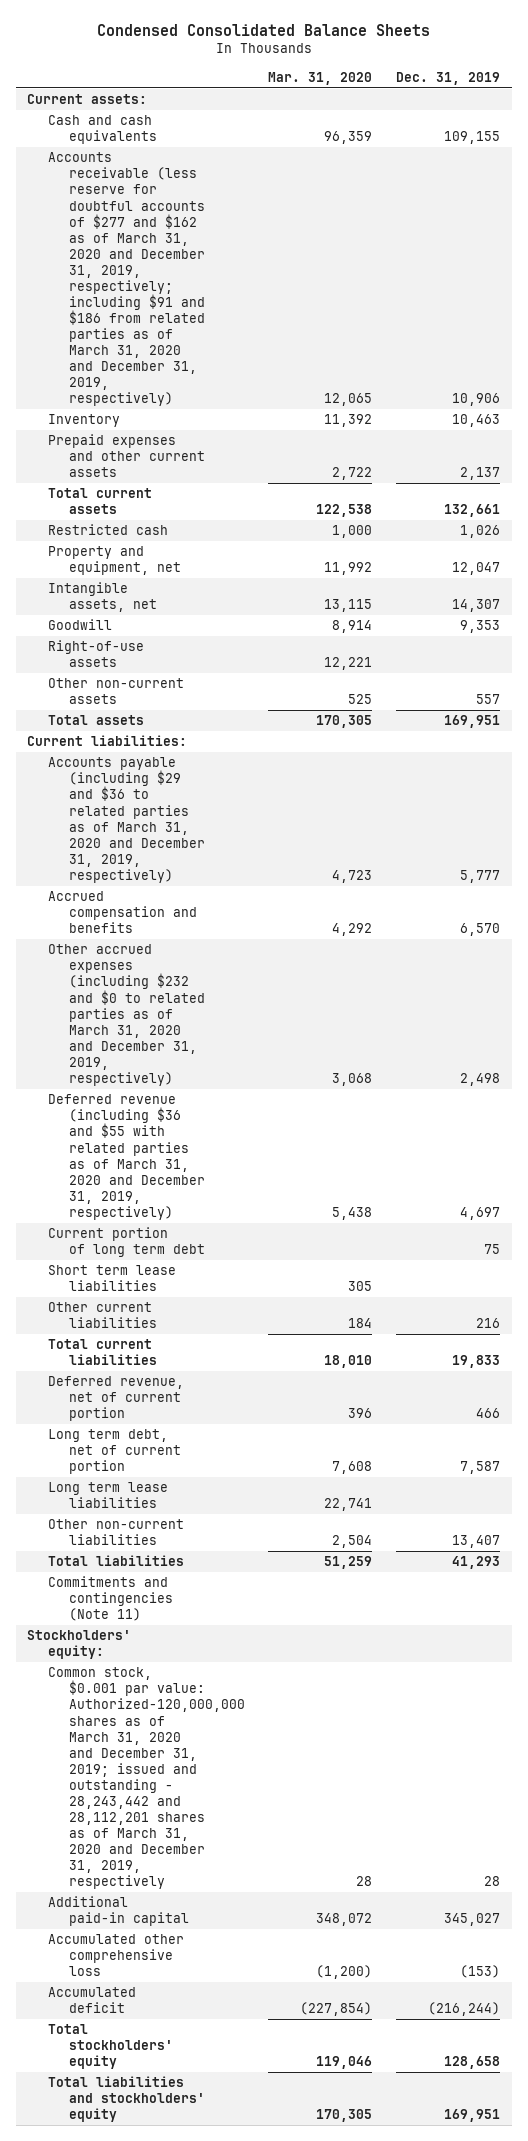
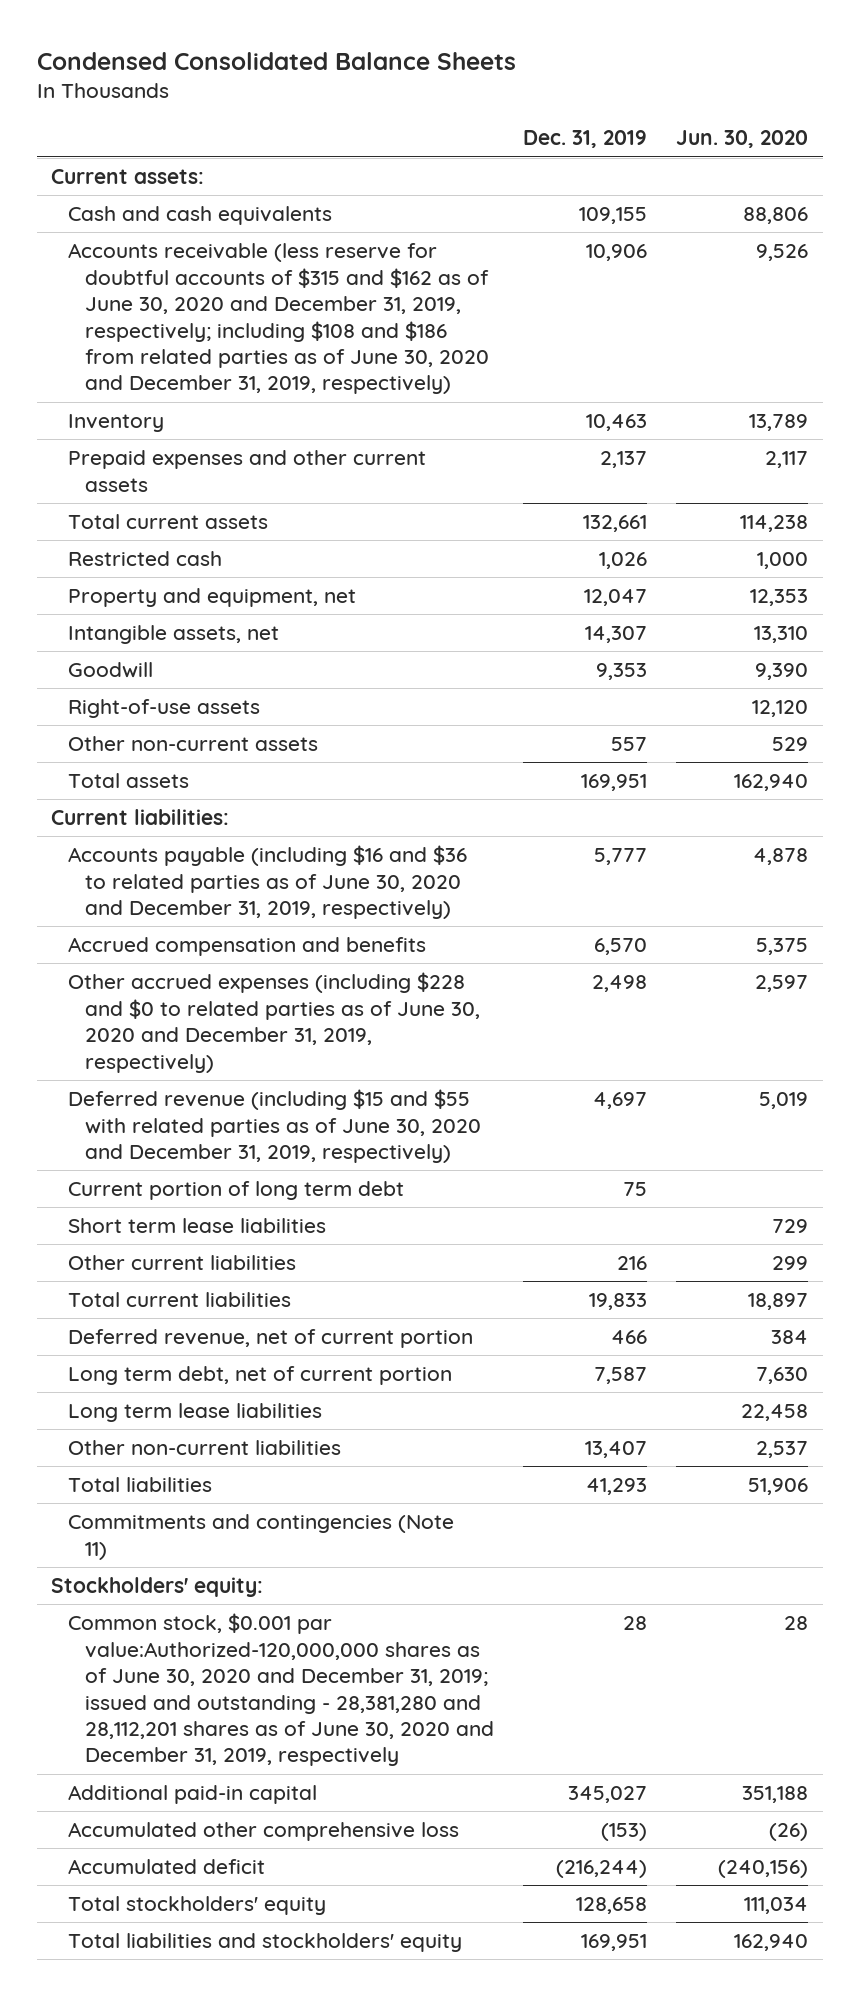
[268,71,373,85] Mar. 31, 2020 -> none
none -> [676,130,809,149] Jun. 30, 2020
[48,152,205,407] Accounts receivable (less reserve for doubtful accounts of $277 and $162 as of March 31, 2020 and December 31, 2019, respectively; including $91 and $186 from related parties as of March 31, 2020 and December 31, 2019, respectively) -> [68,243,490,395] Accounts receivable (less reserve for doubtful accounts of $315 and $162 as of June 30, 2020 and December 31, 2019, respectively; including $108 and $186 from related parties as of June 30, 2020 and December 31, 2019, respectively)
[48,757,205,883] Accounts payable (including $29 and $36 to related parties as of March 31, 2020 and December 31, 2019, respectively) -> [68,845,468,920] Accounts payable (including $16 and $36 to related parties as of June 30, 2020 and December 31, 2019, respectively)
[48,944,205,1086] Other accrued expenses (including $232 and $0 to related parties as of March 31, 2020 and December 31, 2019, respectively) -> [68,972,481,1073] Other accrued expenses (including $228 and $0 to related parties as of June 30, 2020 and December 31, 2019, respectively)
[48,1094,205,1220] Deferred revenue (including $36 and $55 with related parties as of March 31, 2020 and December 31, 2019, respectively) -> [68,1089,482,1164] Deferred revenue (including $15 and $55 with related parties as of June 30, 2020 and December 31, 2019, respectively)
[48,1667,245,1890] Common stock, $0.001 par value: Authorized-120,000,000 shares as of March 31, 2020 and December 31, 2019; issued and outstanding - 28,243,442 and 28,112,201 shares as of March 31, 2020 and December 31, 2019, respectively -> [68,1613,495,1767] Common stock, $0.001 par value:Authorized-120,000,000 shares as of June 30, 2020 and December 31, 2019; issued and outstanding - 28,381,280 and 28,112,201 shares as of June 30, 2020 and December 31, 2019, respectively

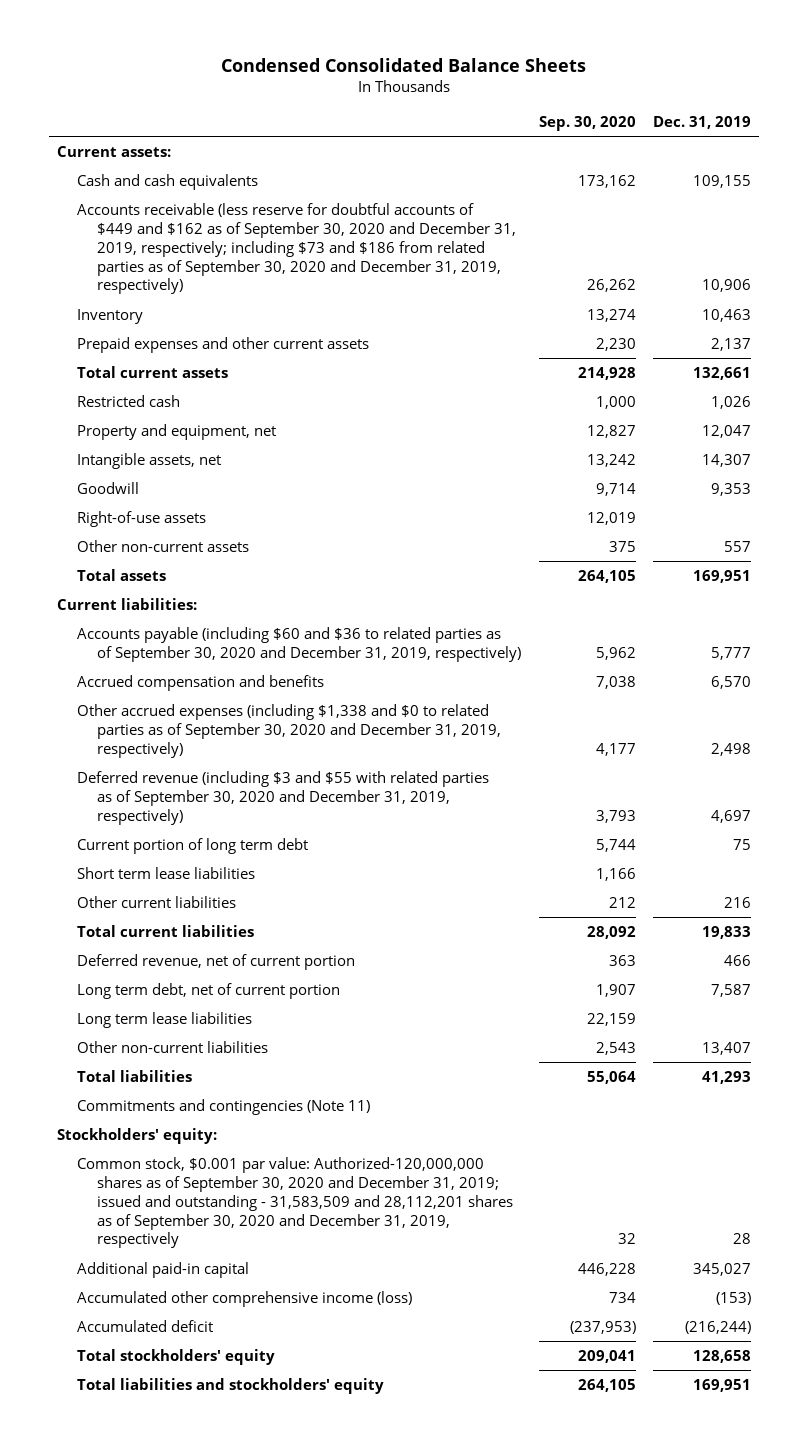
[676,130,809,149] Jun. 30, 2020 -> none
none -> [538,116,636,132] Sep. 30, 2020
[68,243,490,395] Accounts receivable (less reserve for doubtful accounts of $315 and $162 as of June 30, 2020 and December 31, 2019, respectively; including $108 and $186 from related parties as of June 30, 2020 and December 31, 2019, respectively) -> [77,202,517,295] Accounts receivable (less reserve for doubtful accounts of $449 and $162 as of September 30, 2020 and December 31, 2019, respectively; including $73 and $186 from related parties as of September 30, 2020 and December 31, 2019, respectively)
[68,845,468,920] Accounts payable (including $16 and $36 to related parties as of June 30, 2020 and December 31, 2019, respectively) -> [77,626,522,662] Accounts payable (including $60 and $36 to related parties as of September 30, 2020 and December 31, 2019, respectively)
[68,972,481,1073] Other accrued expenses (including $228 and $0 to related parties as of June 30, 2020 and December 31, 2019, respectively) -> [77,703,502,758] Other accrued expenses (including $1,338 and $0 to related parties as of September 30, 2020 and December 31, 2019, respectively)
[68,1089,482,1164] Deferred revenue (including $15 and $55 with related parties as of June 30, 2020 and December 31, 2019, respectively) -> [77,770,490,825] Deferred revenue (including $3 and $55 with related parties as of September 30, 2020 and December 31, 2019, respectively)
[68,1613,495,1767] Common stock, $0.001 par value:Authorized-120,000,000 shares as of June 30, 2020 and December 31, 2019; issued and outstanding - 28,381,280 and 28,112,201 shares as of June 30, 2020 and December 31, 2019, respectively -> [77,1156,514,1249] Common stock, $0.001 par value: Authorized-120,000,000 shares as of September 30, 2020 and December 31, 2019; issued and outstanding - 31,583,509 and 28,112,201 shares as of September 30, 2020 and December 31, 2019, respectively
[68,1822,460,1842] Accumulated other comprehensive loss -> [77,1290,413,1307] Accumulated other comprehensive income (loss)

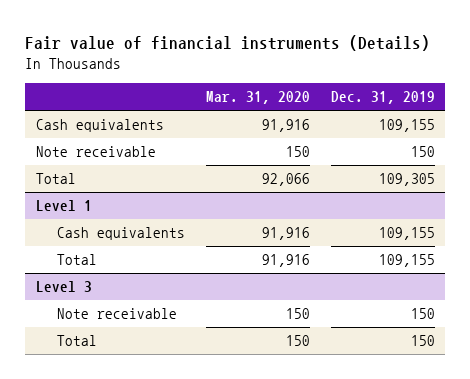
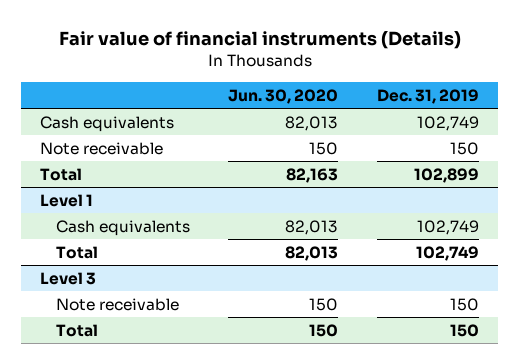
[205,91,310,105] Mar. 31, 2020 -> none
none -> [228,88,339,104] Jun. 30, 2020
[378,119,435,133] 109,155 -> [416,115,479,131] 102,749
[378,173,435,187] 109,305 -> [413,167,479,183] 102,899
[378,227,435,241] 109,155 -> [416,219,479,235] 102,749
[378,254,435,268] 109,155 -> [415,245,479,261] 102,749

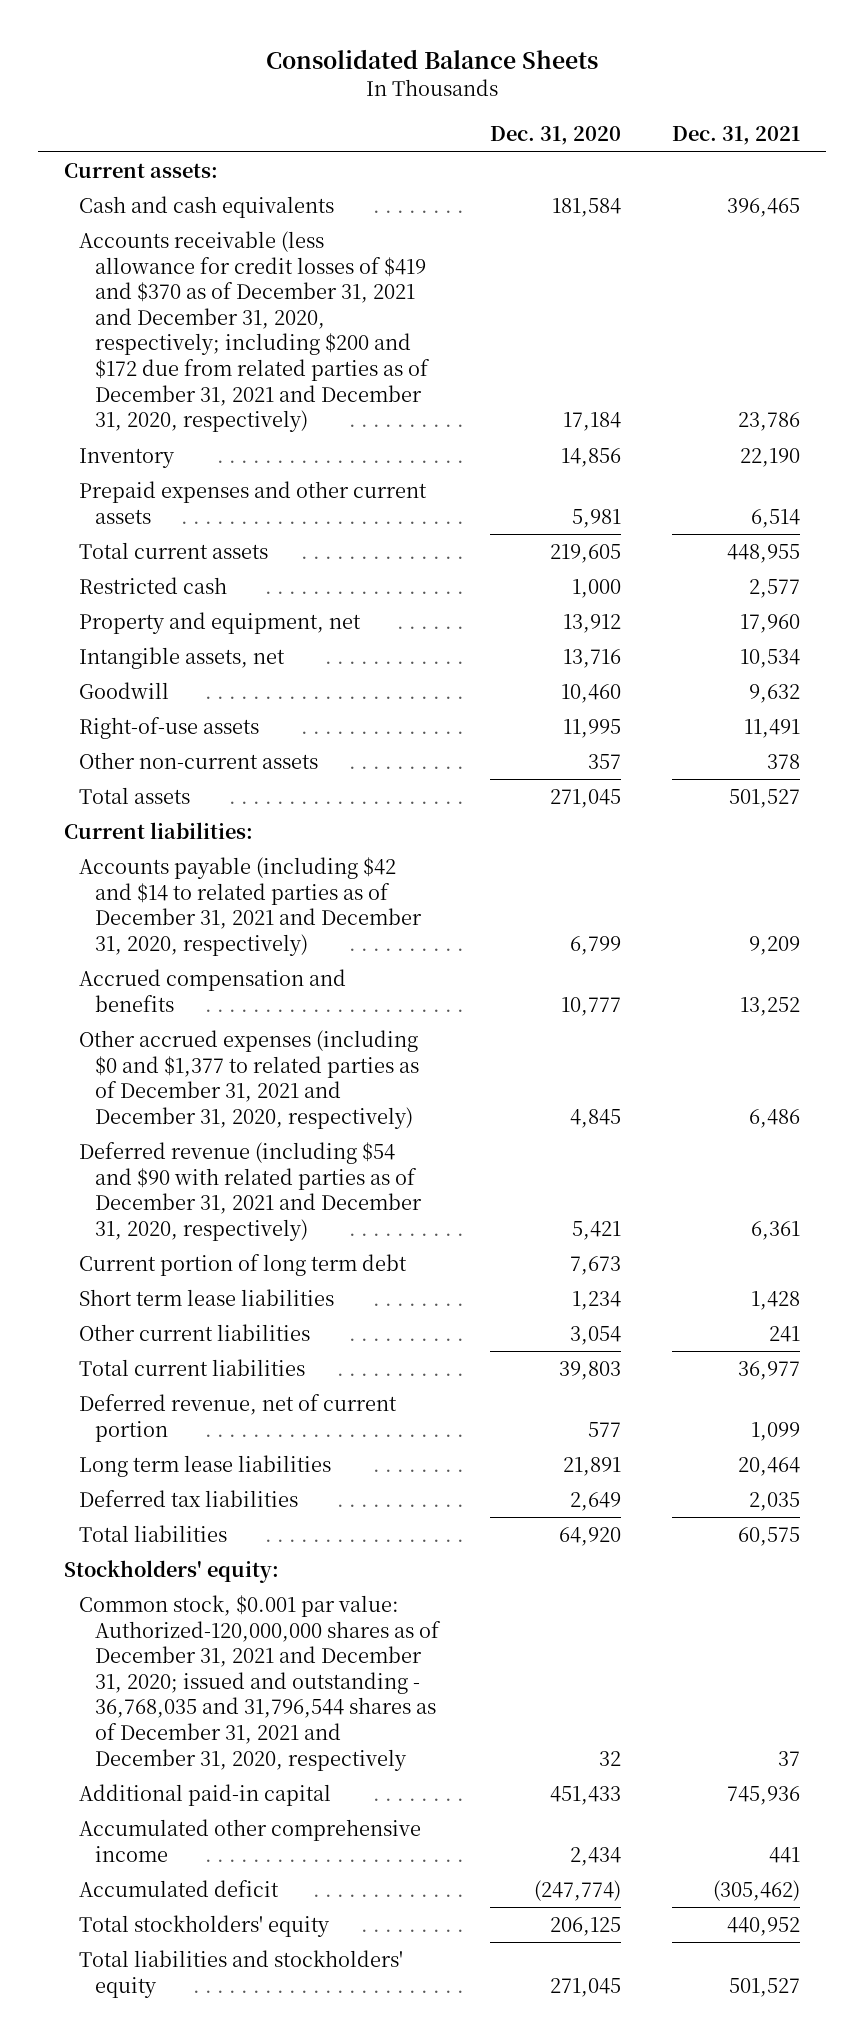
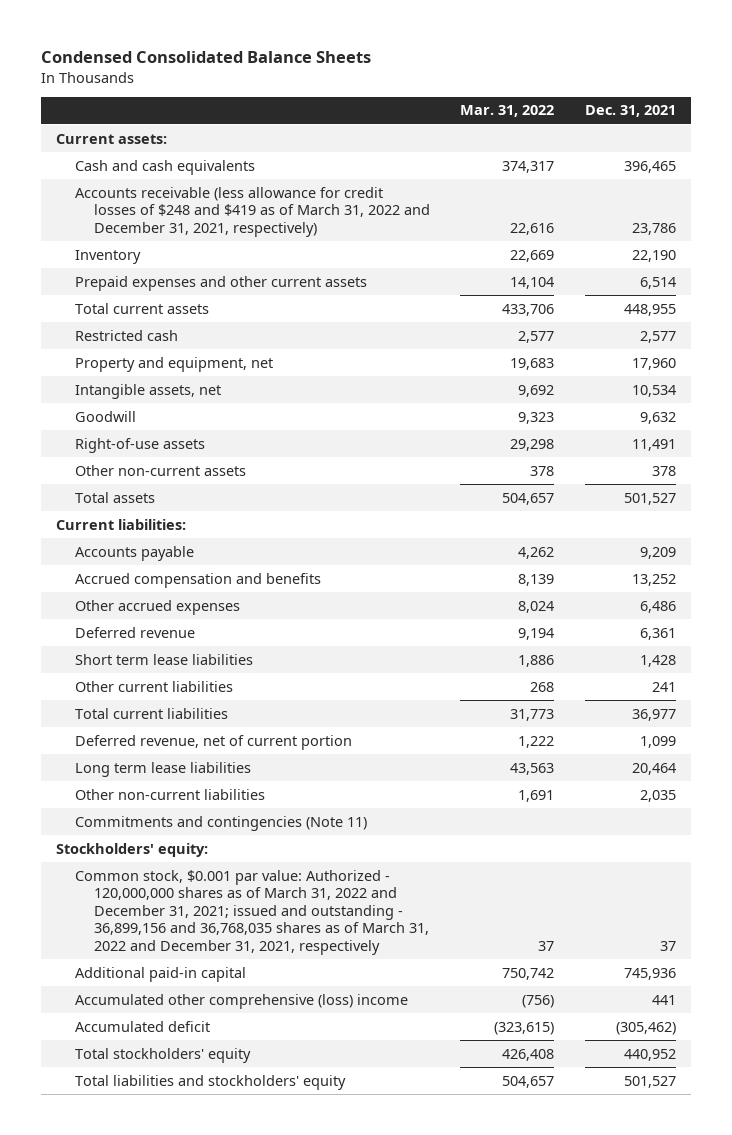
[266,49,599,70] Consolidated Balance Sheets -> [40,51,371,64] Condensed Consolidated Balance Sheets
[489,126,621,146] Dec. 31, 2020 -> none
none -> [460,105,555,118] Mar. 31, 2022
[79,230,430,433] Accounts receivable (less allowance for credit losses of $419 and $370 as of December 31, 2021 and December 31, 2020, respectively; including $200 and $172 due from related parties as of December 31, 2021 and December 31, 2020, respectively) -> [75,186,430,237] Accounts receivable (less allowance for credit losses of $248 and $419 as of March 31, 2022 and December 31, 2021, respectively)
[79,856,422,956] Accounts payable (including $42 and $14 to related parties as of December 31, 2021 and December 31, 2020, respectively) -> [75,545,195,561] Accounts payable
[79,1253,408,1276] Current portion of long term debt -> none
[79,1029,419,1129] Other accrued expenses (including $0 and $1,377 to related parties as of December 31, 2021 and December 31, 2020, respectively) -> [75,599,241,615] Other accrued expenses
[79,1141,422,1241] Deferred revenue (including $54 and $90 with related parties as of December 31, 2021 and December 31, 2020, respectively) -> [75,626,196,638] Deferred revenue
[79,1524,228,1542] Total liabilities -> none
[79,1489,299,1507] Deferred tax liabilities -> [75,788,266,800] Other non-current liabilities
none -> [75,815,368,831] Commitments and contingencies (Note 11)
[79,1594,441,1771] Common stock, $0.001 par value: Authorized-120,000,000 shares as of December 31, 2021 and December 31, 2020; issued and outstanding - 36,768,035 and 31,796,544 shares as of December 31, 2021 and December 31, 2020, respectively -> [75,869,429,955] Common stock, $0.001 par value: Authorized - 120,000,000 shares as of March 31, 2022 and December 31, 2021; issued and outstanding - 36,899,156 and 36,768,035 shares as of March 31, 2022 and December 31, 2021, respectively
[79,1818,422,1862] Accumulated other comprehensive income -> [75,993,409,1009] Accumulated other comprehensive (loss) income

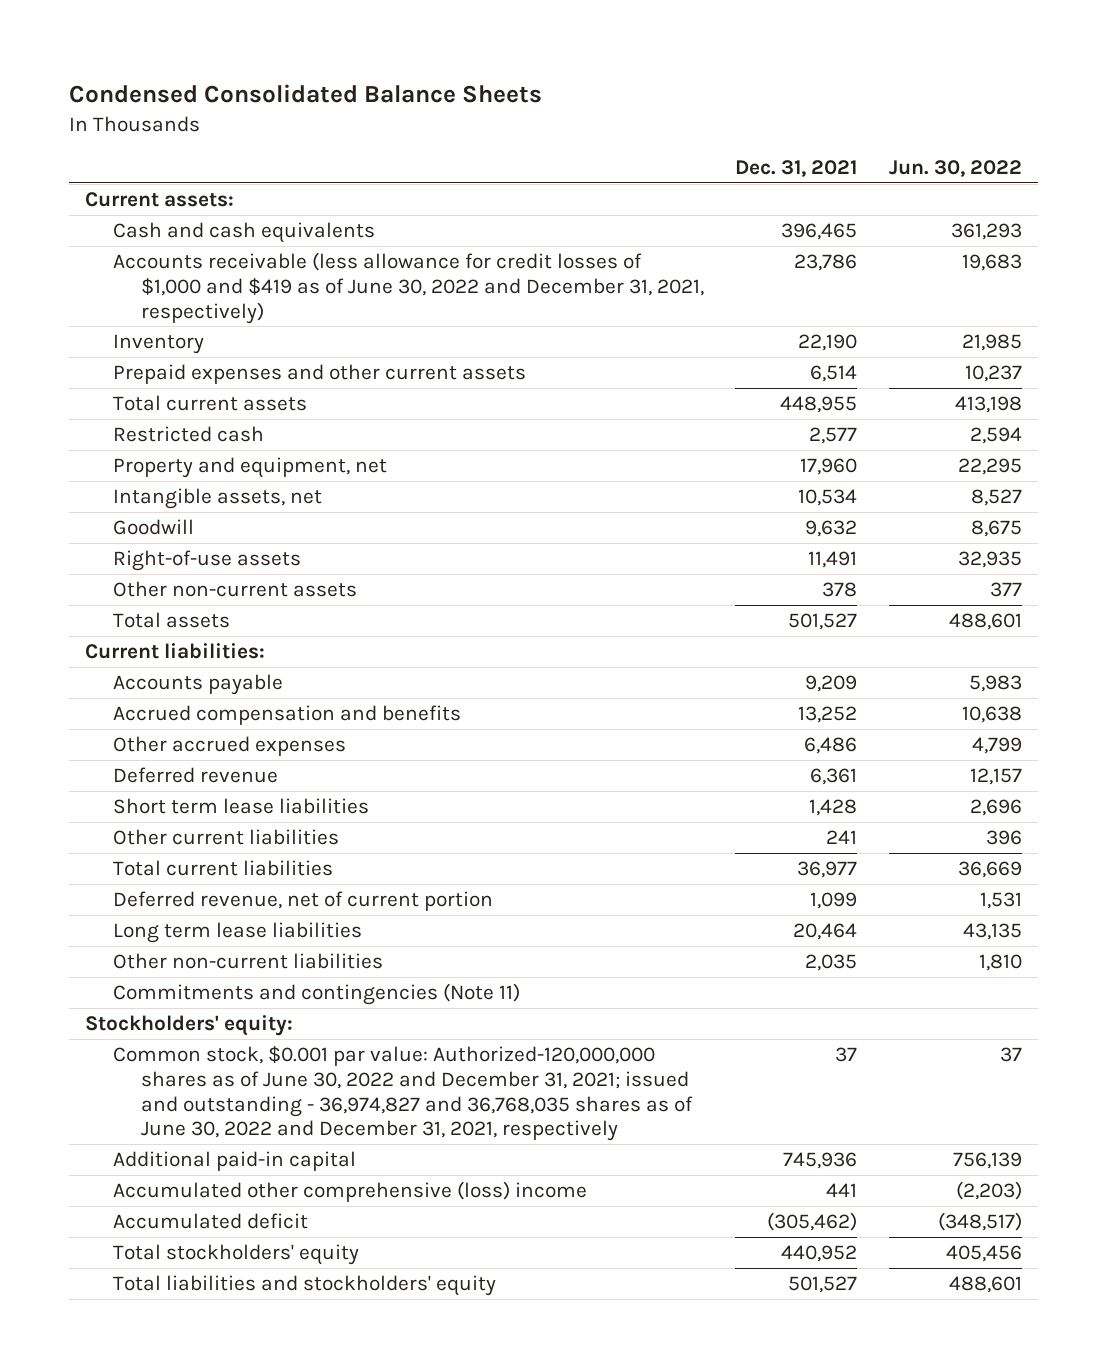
[460,105,555,118] Mar. 31, 2022 -> none
none -> [888,159,1022,177] Jun. 30, 2022
[75,186,430,237] Accounts receivable (less allowance for credit losses of $248 and $419 as of March 31, 2022 and December 31, 2021, respectively) -> [112,252,704,324] Accounts receivable (less allowance for credit losses of $1,000 and $419 as of June 30, 2022 and December 31, 2021, respectively)
[75,869,429,955] Common stock, $0.001 par value: Authorized - 120,000,000 shares as of March 31, 2022 and December 31, 2021; issued and outstanding - 36,899,156 and 36,768,035 shares as of March 31, 2022 and December 31, 2021, respectively -> [112,1046,693,1142] Common stock, $0.001 par value: Authorized-120,000,000 shares as of June 30, 2022 and December 31, 2021; issued and outstanding - 36,974,827 and 36,768,035 shares as of June 30, 2022 and December 31, 2021, respectively

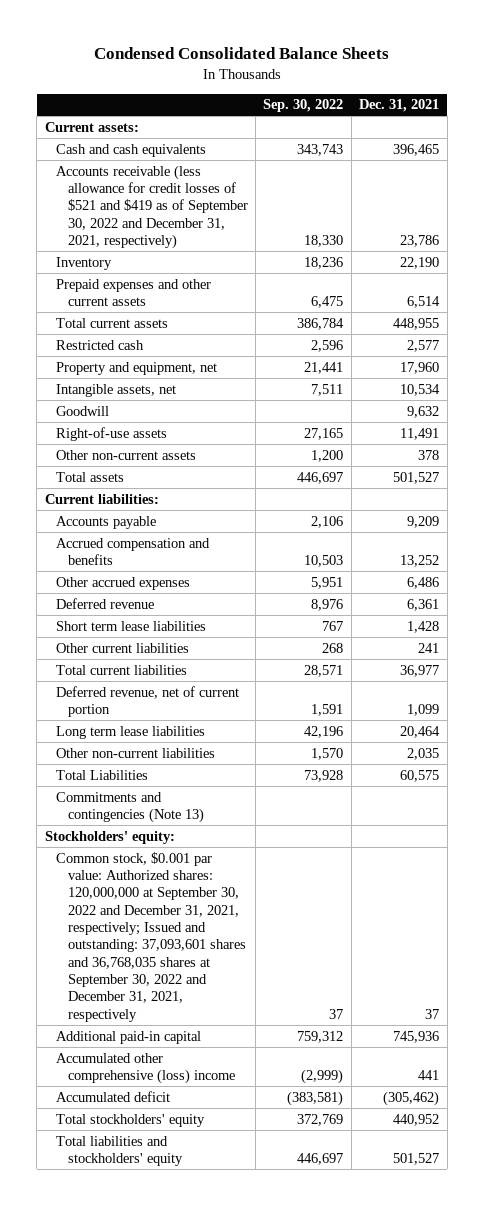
[888,159,1022,177] Jun. 30, 2022 -> none
none -> [263,99,344,113] Sep. 30, 2022
[112,252,704,324] Accounts receivable (less allowance for credit losses of $1,000 and $419 as of June 30, 2022 and December 31, 2021, respectively) -> [56,164,248,249] Accounts receivable (less allowance for credit losses of $521 and $419 as of September 30, 2022 and December 31, 2021, respectively)
none -> [56,769,149,780] Total Liabilities
[112,983,520,1006] Commitments and contingencies (Note 11) -> [56,791,204,823] Commitments and contingencies (Note 13)
[112,1046,693,1142] Common stock, $0.001 par value: Authorized-120,000,000 shares as of June 30, 2022 and December 31, 2021; issued and outstanding - 36,974,827 and 36,768,035 shares as of June 30, 2022 and December 31, 2021, respectively -> [56,851,246,1022] Common stock, $0.001 par value: Authorized shares: 120,000,000 at September 30, 2022 and December 31, 2021, respectively; Issued and outstanding: 37,093,601 shares and 36,768,035 shares at September 30, 2022 and December 31, 2021, respectively

